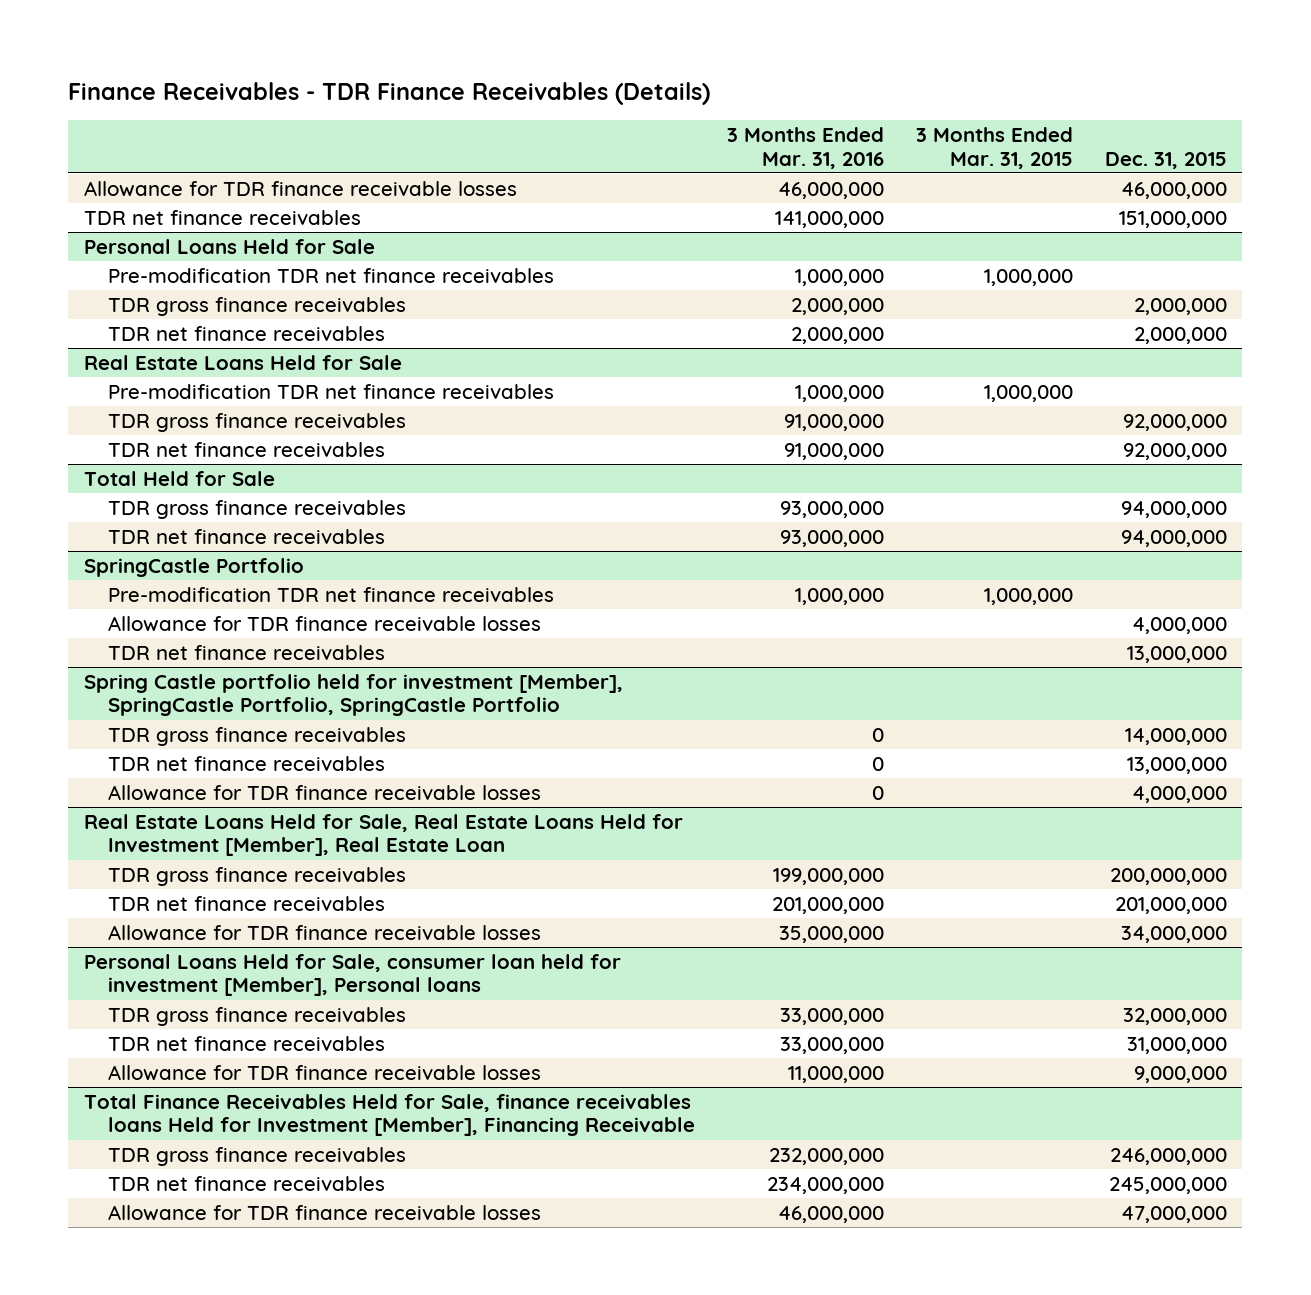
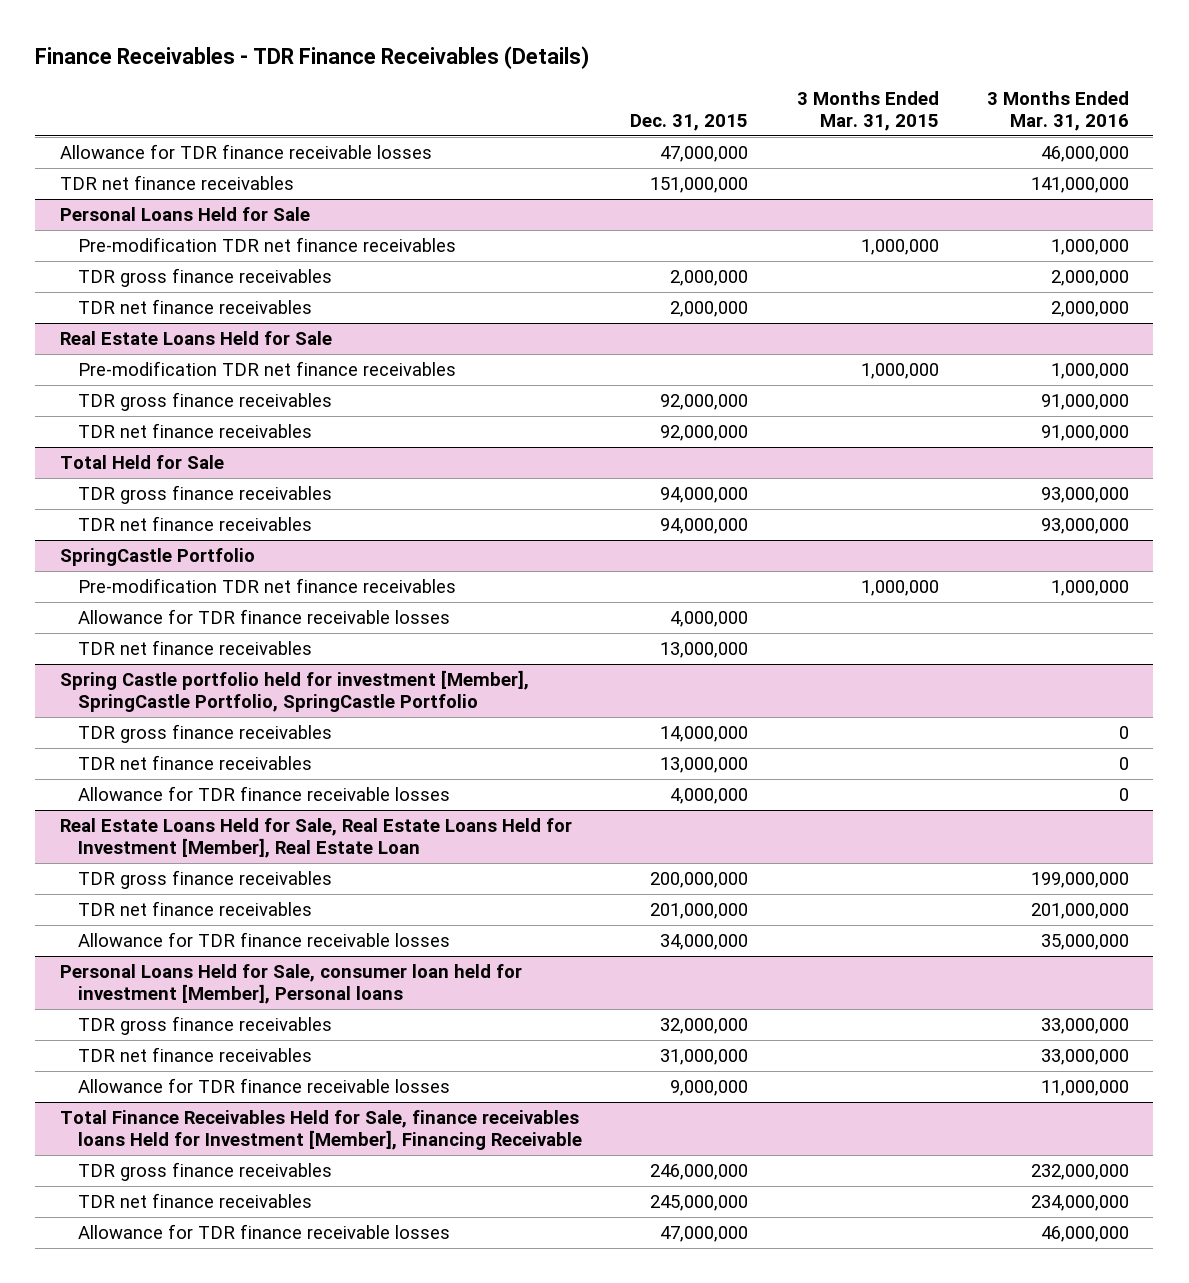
[1120,181,1227,199] 46,000,000 -> [660,146,749,163] 47,000,000

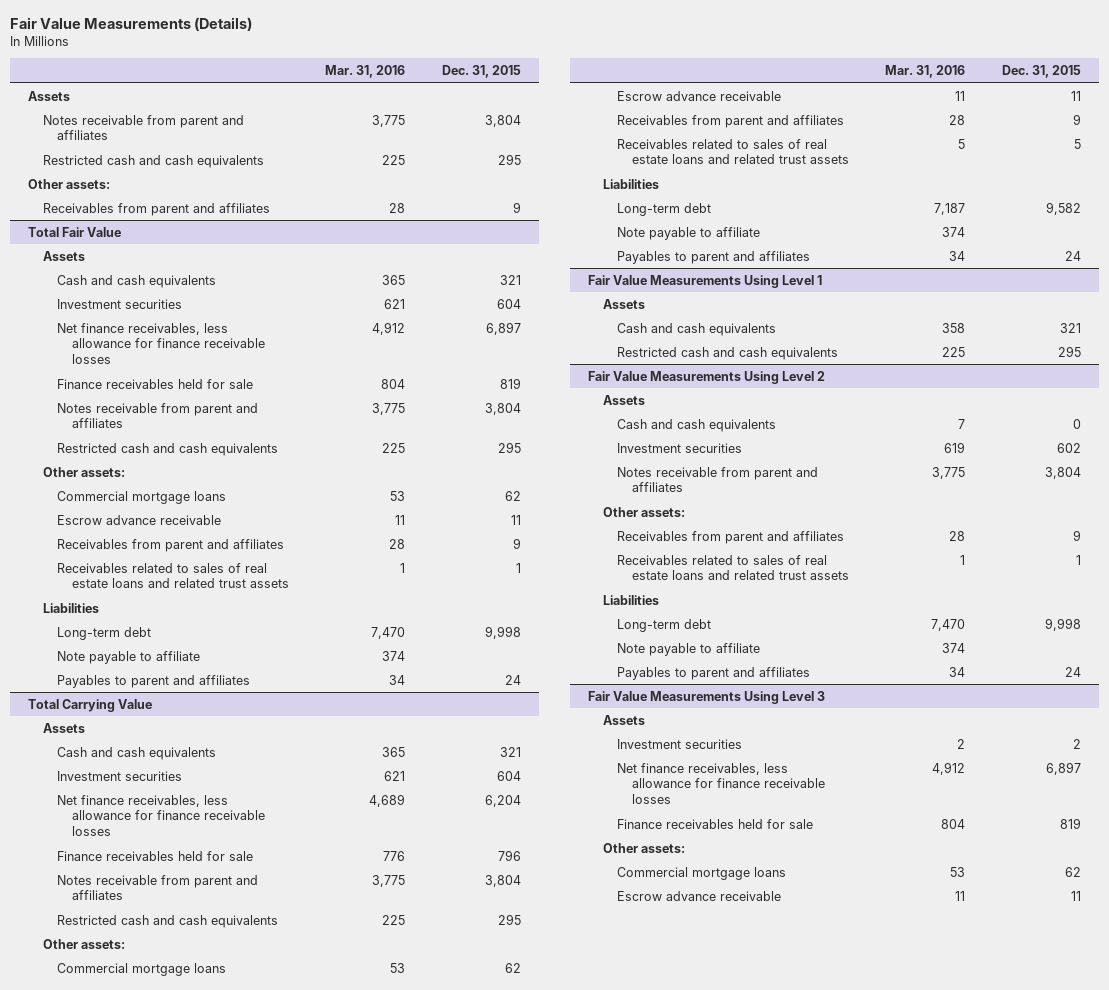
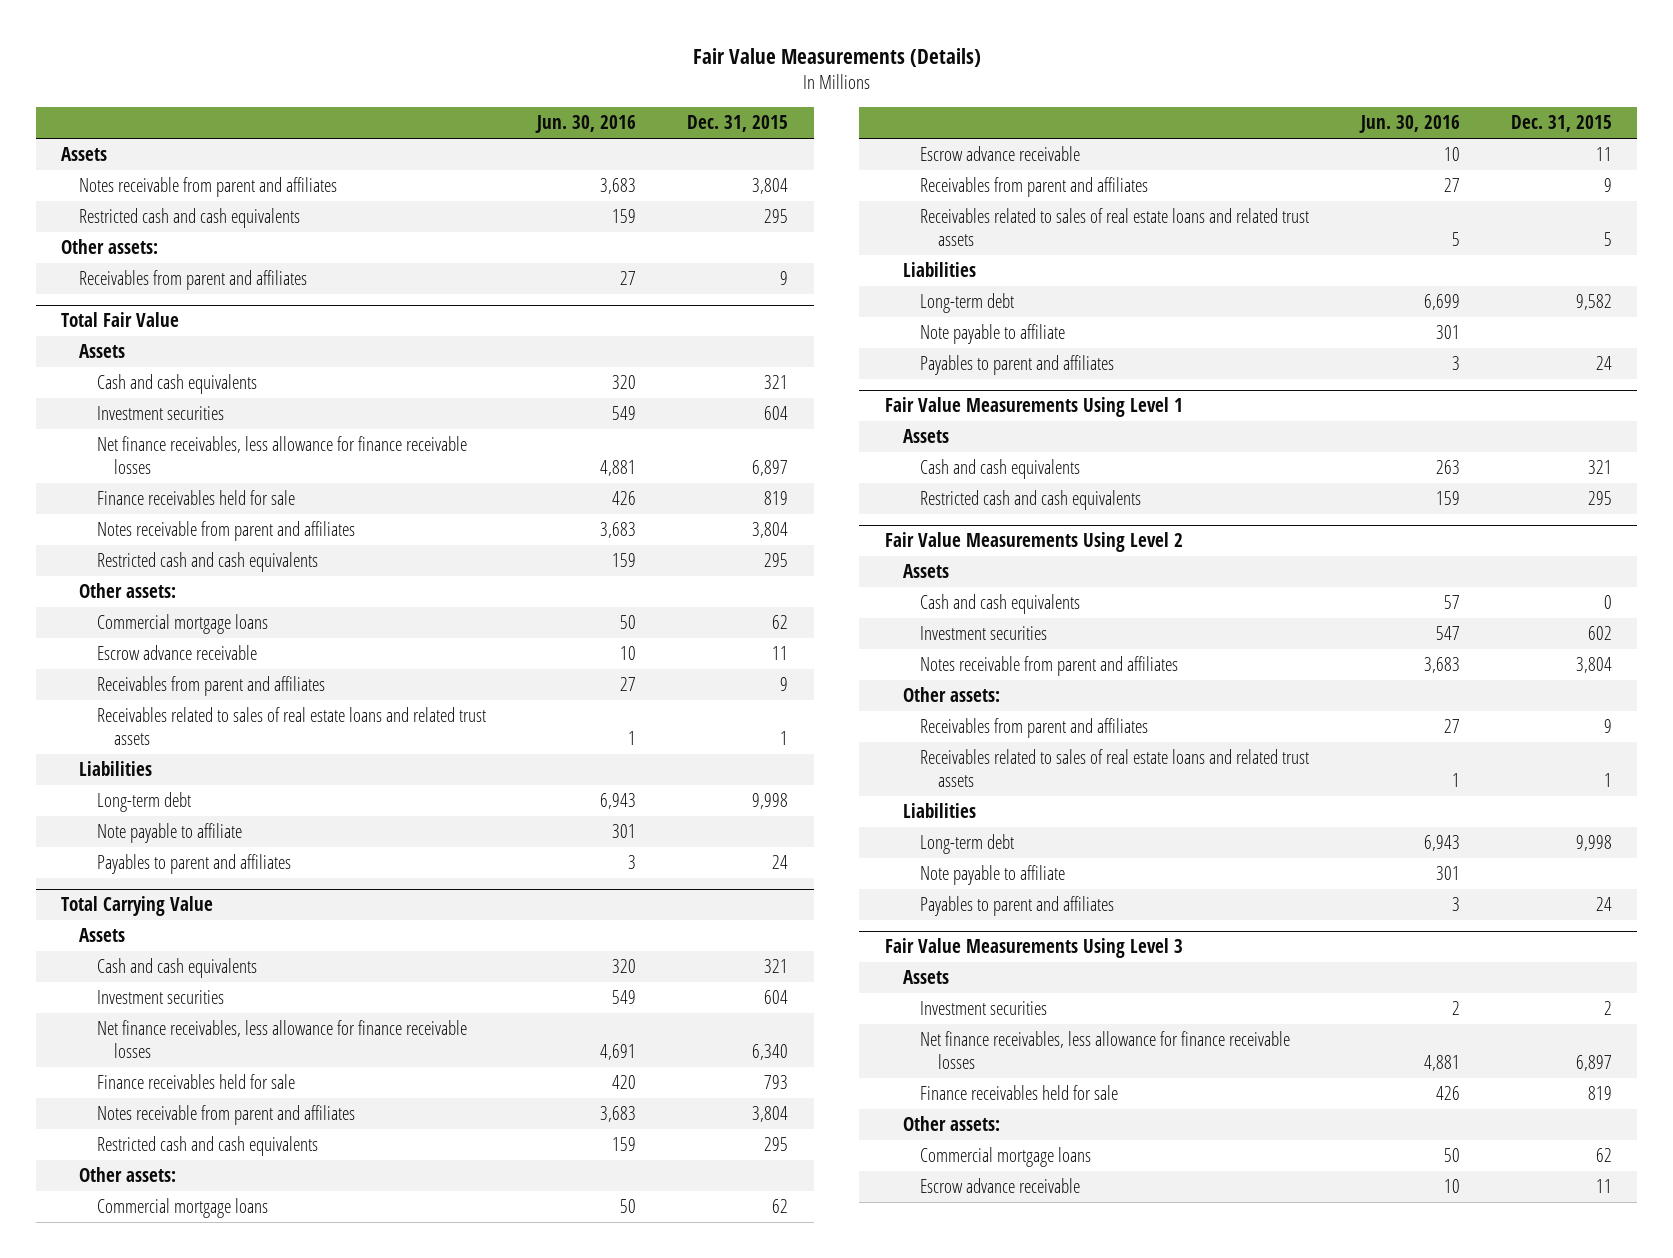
[325,65,406,79] Mar. 31, 2016 -> none
none -> [534,115,636,134] Jun. 30, 2016
[484,794,521,807] 6,204 -> [752,1043,789,1060] 6,340
[497,849,521,861] 796 -> [764,1074,789,1089] 793

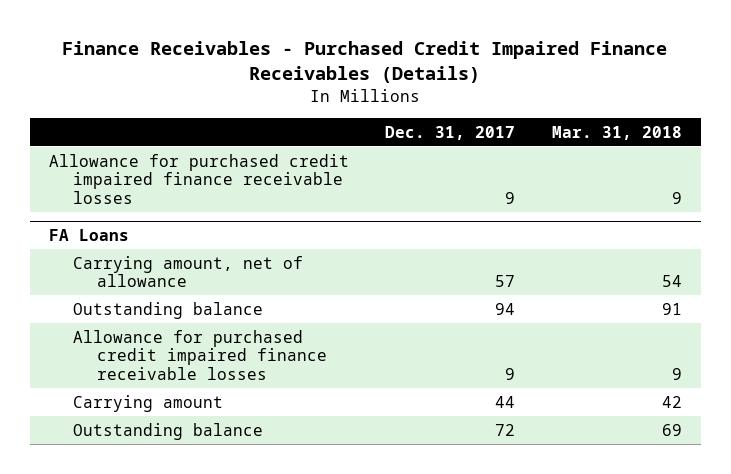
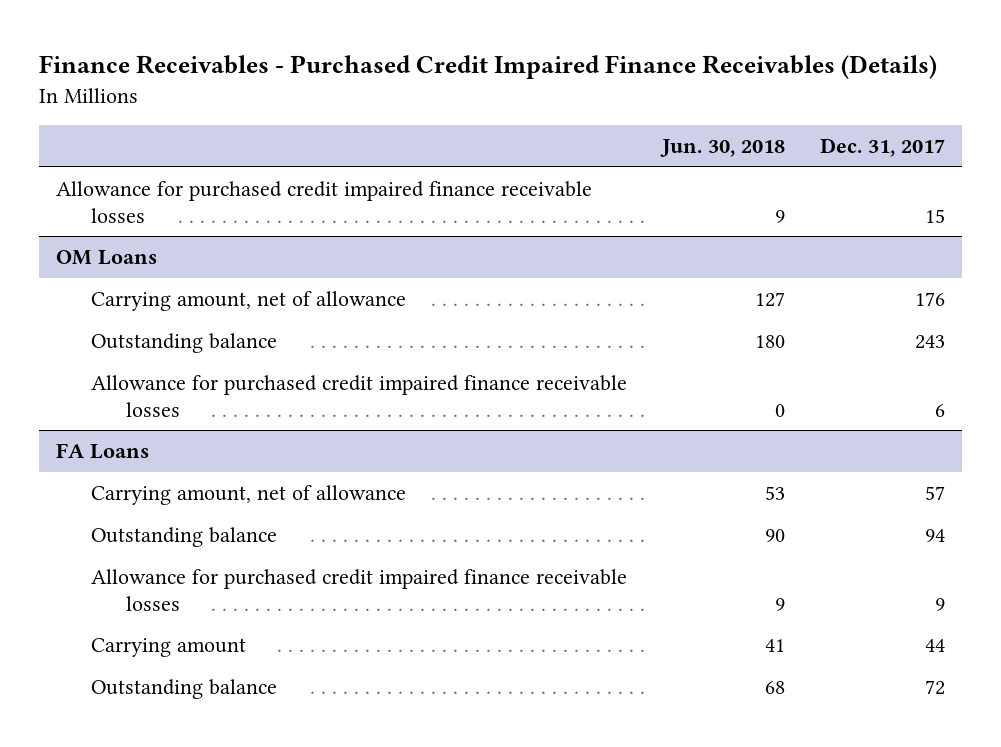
[552,125,683,140] Mar. 31, 2018 -> none
none -> [660,139,786,158] Jun. 30, 2018
[505,191,516,204] 9 -> [924,208,945,223] 15
none -> [56,250,158,266] OM Loans
none -> [91,291,407,312] Carrying amount, net of allowance
none -> [91,333,278,354] Outstanding balance
none -> [91,375,628,417] Allowance for purchased credit impaired finance receivable losses

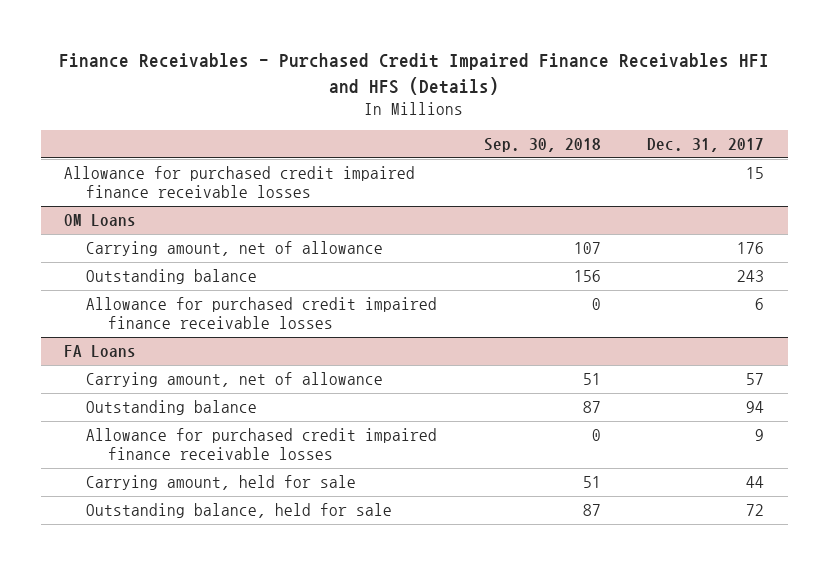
[38,55,937,80] Finance Receivables - Purchased Credit Impaired Finance Receivables (Details) -> [59,53,770,95] Finance Receivables - Purchased Credit Impaired Finance Receivables HFI and HFS (Details)
[660,139,786,158] Jun. 30, 2018 -> none
none -> [483,138,601,153] Sep. 30, 2018
[91,638,247,658] Carrying amount -> [86,475,357,491] Carrying amount, held for sale
[91,679,278,700] Outstanding balance -> [86,503,393,519] Outstanding balance, held for sale

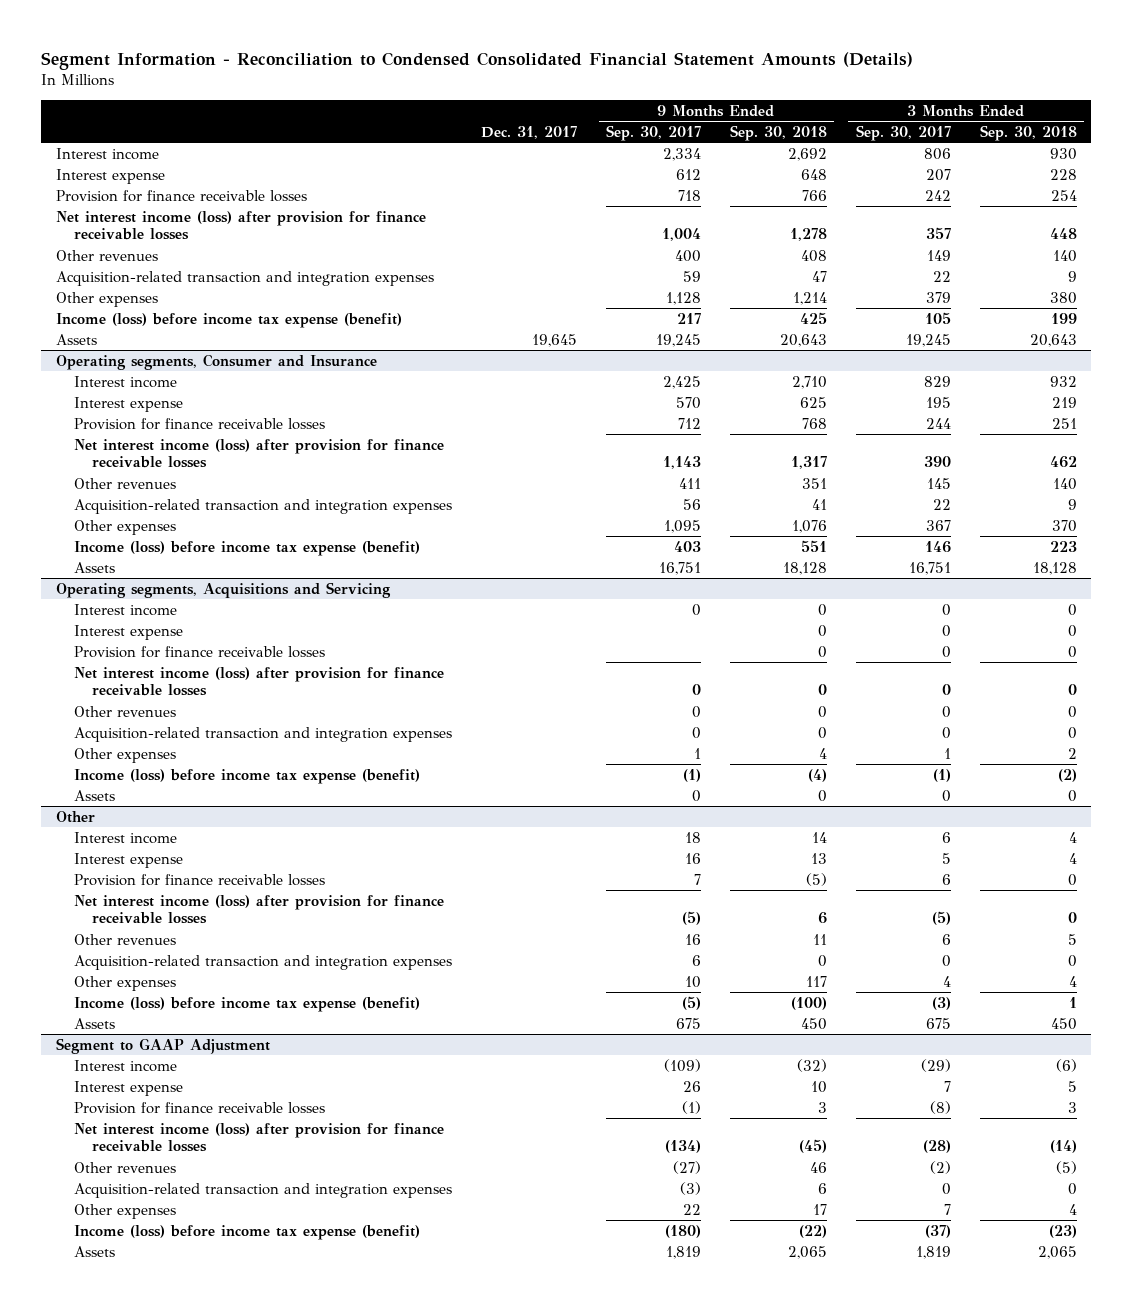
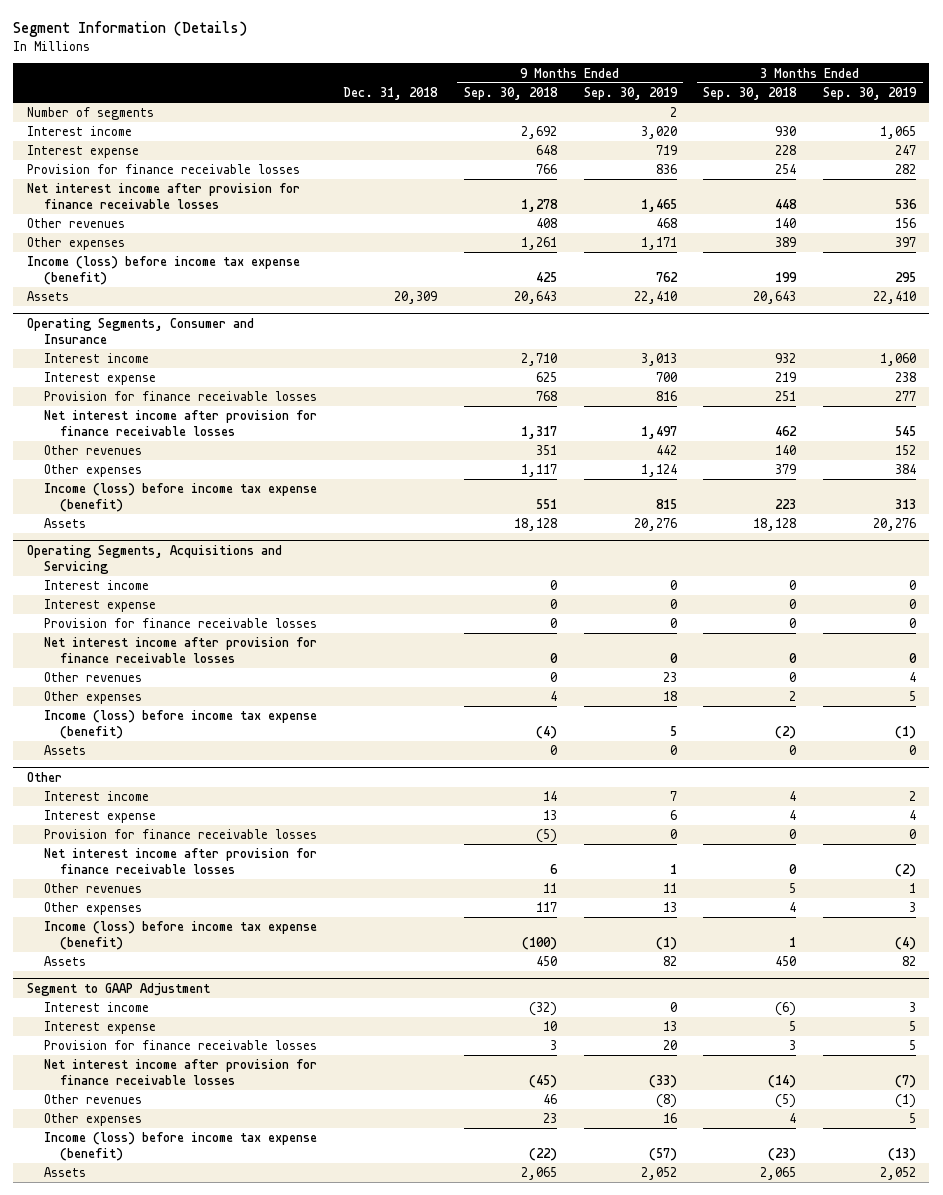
[41,51,914,70] Segment Information - Reconciliation to Condensed Consolidated Financial Statement Amounts (Details) -> [13,21,248,38] Segment Information (Details)
[480,125,577,139] Dec. 31, 2017 -> none
[605,124,701,141] Sep. 30, 2017 -> none
[855,124,951,141] Sep. 30, 2017 -> none
none -> [343,86,439,100] Dec. 31, 2018
none -> [583,86,678,100] Sep. 30, 2019
none -> [823,86,918,100] Sep. 30, 2019
none -> [26,107,154,121] Number of segments
[55,210,426,241] Net interest income (loss) after provision for finance receivable losses -> [26,183,300,209] Net interest income after provision for finance receivable losses
[55,270,434,286] Acquisition-related transaction and integration expenses -> none
[792,291,827,305] 1,214 -> [520,237,557,251] 1,261
[1049,291,1077,304] 380 -> [775,237,797,248] 389
[55,353,377,370] Operating segments, Consumer and Insurance -> [26,317,254,344] Operating Segments, Consumer and Insurance
[73,438,444,469] Net interest income (loss) after provision for finance receivable losses -> [43,410,317,436] Net interest income after provision for finance receivable losses
[73,498,452,514] Acquisition-related transaction and integration expenses -> none
[791,519,827,533] 1,076 -> [520,464,557,478] 1,117
[1051,519,1077,532] 370 -> [775,464,797,475] 379
[55,581,391,598] Operating segments, Acquisitions and Servicing -> [26,544,282,574] Operating Segments, Acquisitions and Servicing
[73,666,444,697] Net interest income (loss) after provision for finance receivable losses -> [43,637,317,663] Net interest income after provision for finance receivable losses
[73,726,452,742] Acquisition-related transaction and integration expenses -> none
[73,894,444,925] Net interest income (loss) after provision for finance receivable losses -> [43,848,317,874] Net interest income after provision for finance receivable losses
[73,954,452,970] Acquisition-related transaction and integration expenses -> none
[73,1122,444,1153] Net interest income (loss) after provision for finance receivable losses -> [43,1059,317,1085] Net interest income after provision for finance receivable losses
[73,1182,452,1198] Acquisition-related transaction and integration expenses -> none
[812,1203,827,1215] 17 -> [542,1113,557,1124] 23

